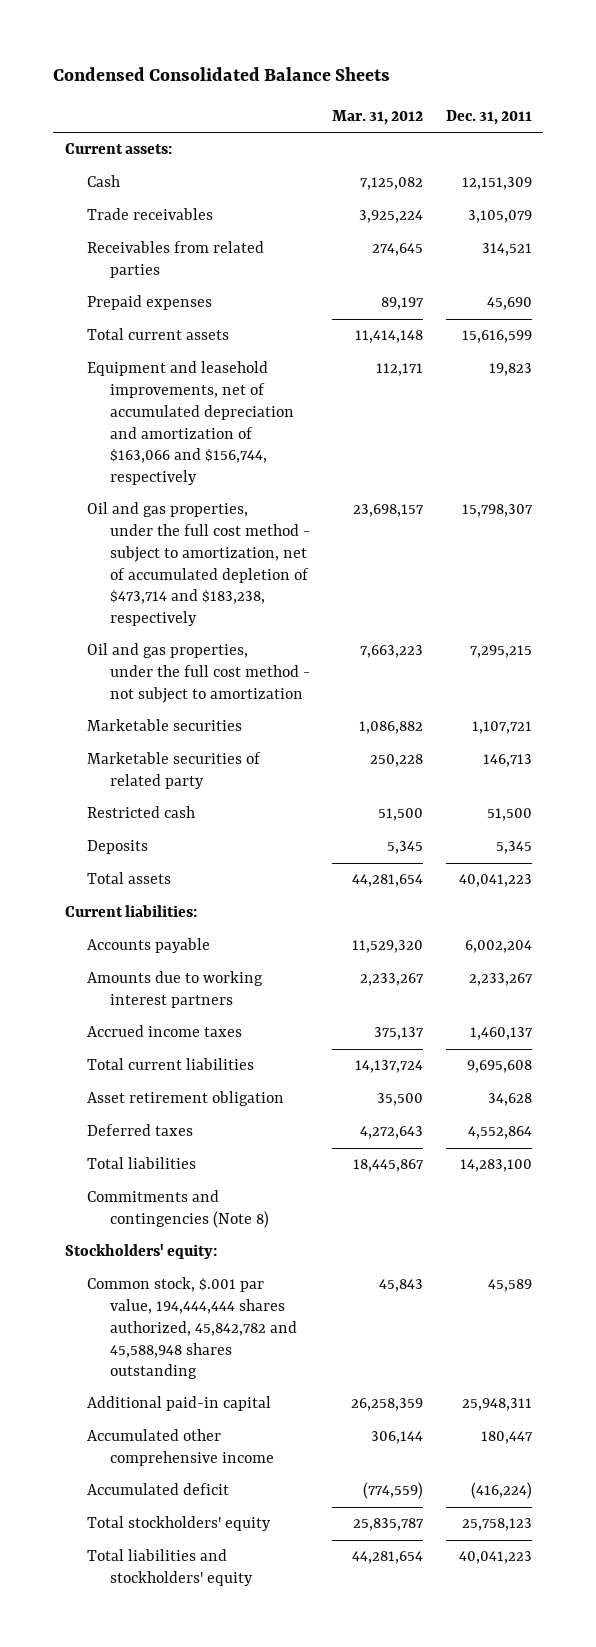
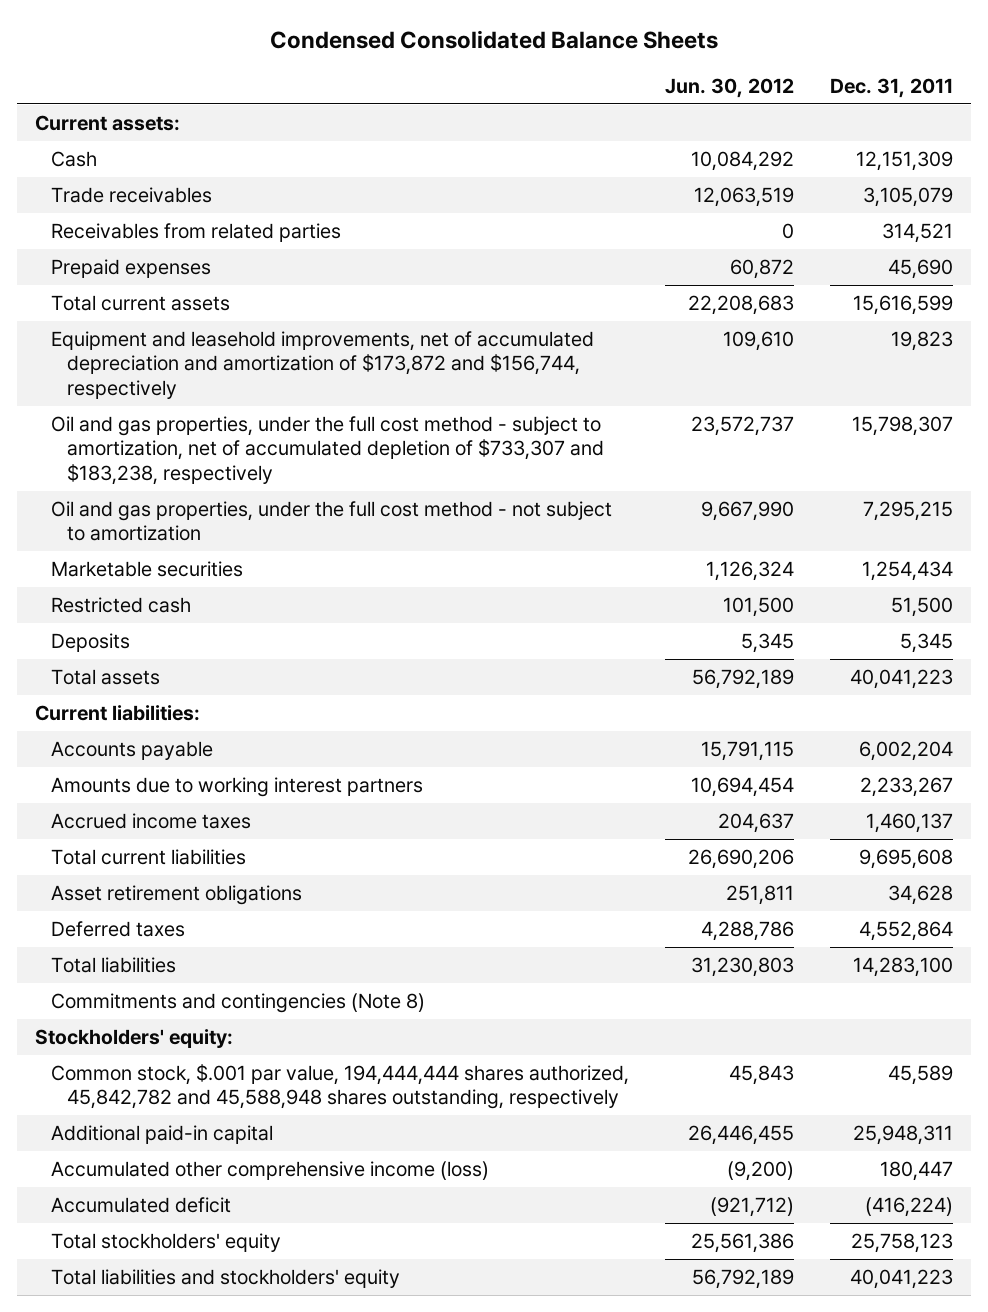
[332,109,424,125] Mar. 31, 2012 -> none
none -> [665,77,795,98] Jun. 30, 2012
[87,361,294,486] Equipment and leasehold improvements, net of accumulated depreciation and amortization of $163,066 and $156,744, respectively -> [51,331,595,399] Equipment and leasehold improvements, net of accumulated depreciation and amortization of $173,872 and $156,744, respectively
[87,502,310,627] Oil and gas properties, under the full cost method - subject to amortization, net of accumulated depletion of $473,714 and $183,238, respectively -> [51,416,605,485] Oil and gas properties, under the full cost method - subject to amortization, net of accumulated depletion of $733,307 and $183,238, respectively
[87,752,262,790] Marketable securities of related party -> none
[471,721,532,735] 1,107,721 -> [862,561,954,582] 1,254,434
[87,1091,285,1107] Asset retirement obligation -> [51,885,303,906] Asset retirement obligations
[87,1277,297,1380] Common stock, $.001 par value, 194,444,444 shares authorized, 45,842,782 and 45,588,948 shares outstanding -> [51,1064,630,1110] Common stock, $.001 par value, 194,444,444 shares authorized, 45,842,782 and 45,588,948 shares outstanding, respectively
[87,1429,274,1467] Accumulated other comprehensive income -> [51,1161,490,1181] Accumulated other comprehensive income (loss)

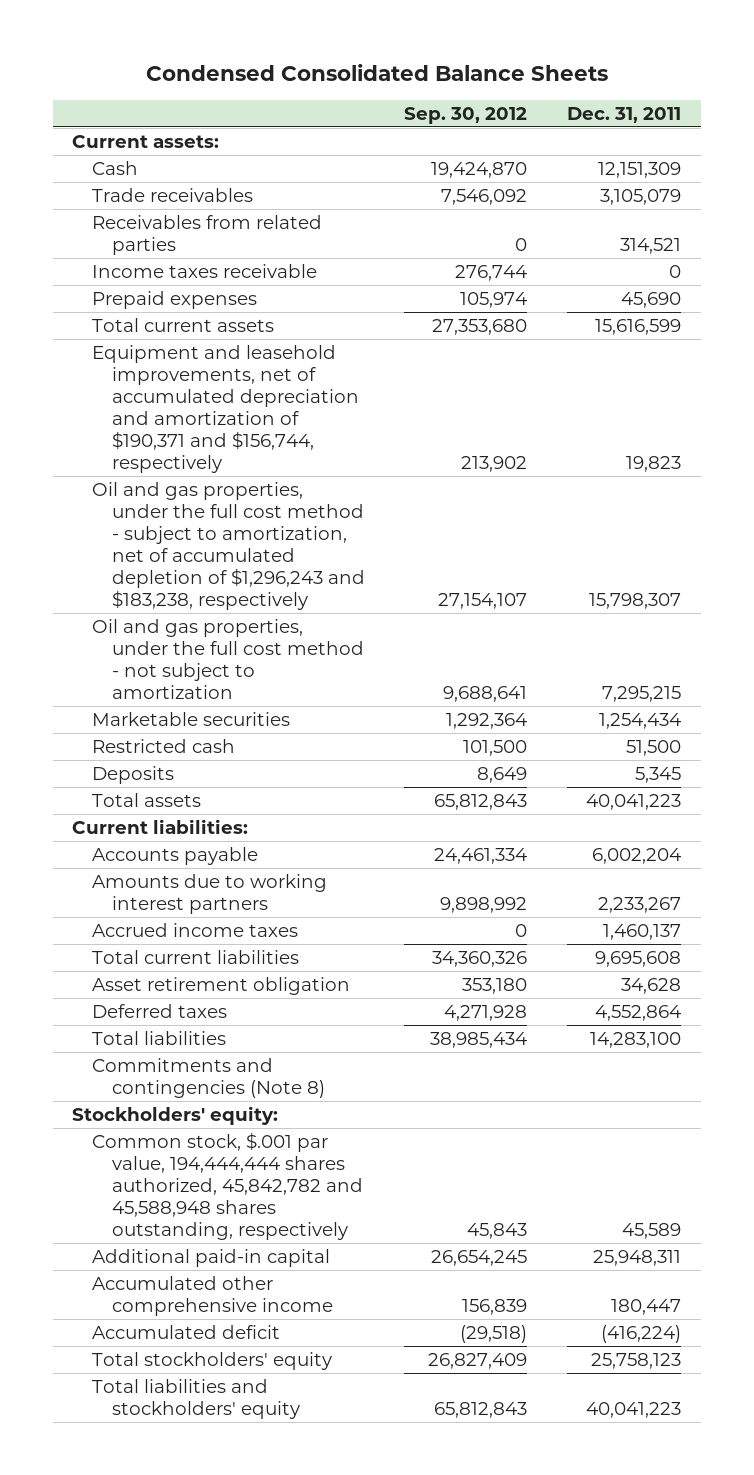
[665,77,795,98] Jun. 30, 2012 -> none
none -> [404,106,528,124] Sep. 30, 2012
none -> [92,263,318,278] Income taxes receivable
[51,331,595,399] Equipment and leasehold improvements, net of accumulated depreciation and amortization of $173,872 and $156,744, respectively -> [92,344,359,474] Equipment and leasehold improvements, net of accumulated depreciation and amortization of $190,371 and $156,744, respectively
[51,416,605,485] Oil and gas properties, under the full cost method - subject to amortization, net of accumulated depletion of $733,307 and $183,238, respectively -> [92,481,365,611] Oil and gas properties, under the full cost method - subject to amortization, net of accumulated depletion of $1,296,243 and $183,238, respectively
[51,885,303,906] Asset retirement obligations -> [92,976,351,995] Asset retirement obligation
[51,1161,490,1181] Accumulated other comprehensive income (loss) -> [92,1275,333,1316] Accumulated other comprehensive income

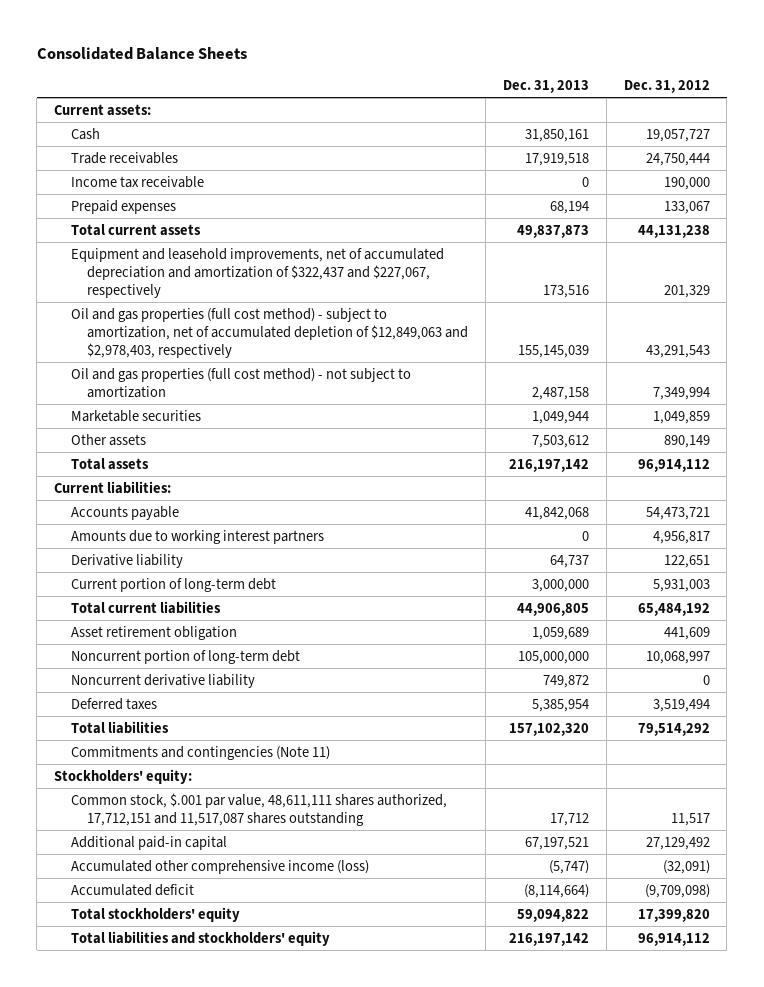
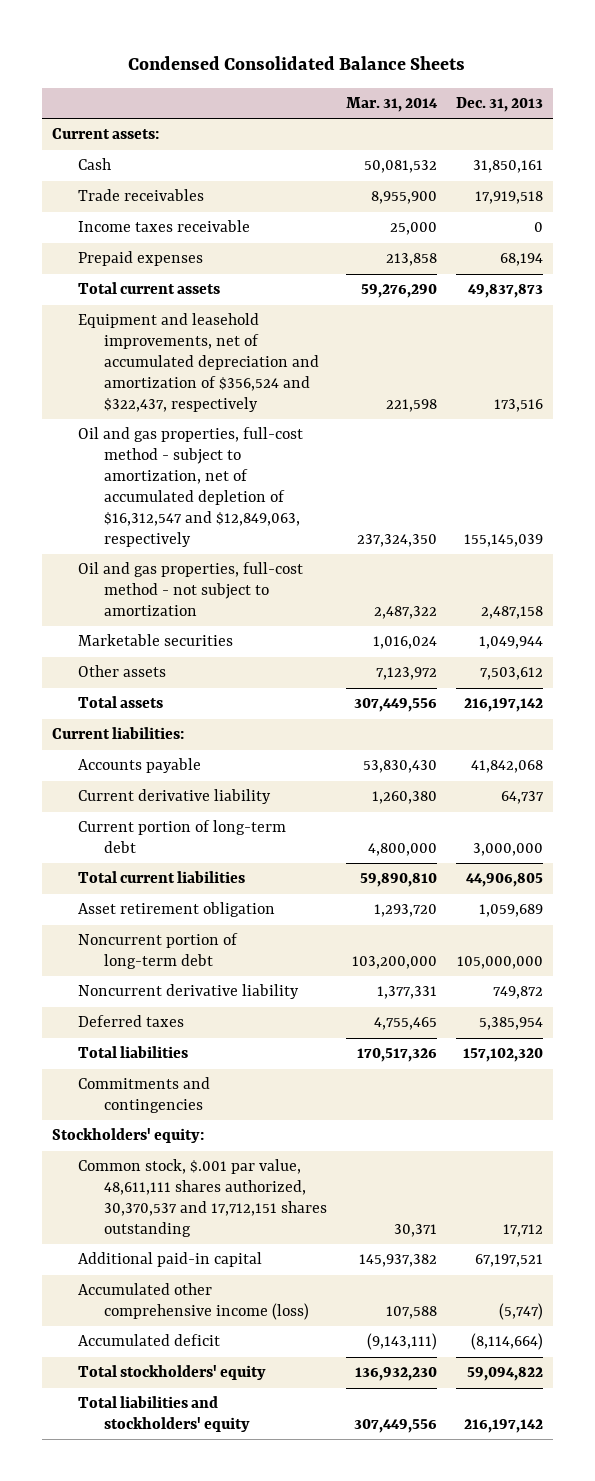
[36,46,247,60] Consolidated Balance Sheets -> [128,55,466,70] Condensed Consolidated Balance Sheets
[623,79,710,93] Dec. 31, 2012 -> none
none -> [346,96,439,112] Mar. 31, 2014
[70,175,204,188] Income tax receivable -> [77,220,250,233] Income taxes receivable
[70,247,444,298] Equipment and leasehold improvements, net of accumulated depreciation and amortization of $322,437 and $227,067, respectively -> [77,313,319,412] Equipment and leasehold improvements, net of accumulated depreciation and amortization of $356,524 and $322,437, respectively
[70,307,469,358] Oil and gas properties (full cost method) - subject to amortization, net of accumulated depletion of $12,849,063 and $2,978,403, respectively -> [77,427,303,547] Oil and gas properties, full-cost method - subject to amortization, net of accumulated depletion of $16,312,547 and $12,849,063, respectively
[70,367,411,398] Oil and gas properties (full cost method) - not subject to amortization -> [77,562,303,617] Oil and gas properties, full-cost method - not subject to amortization
[70,529,324,544] Amounts due to working interest partners -> none
[70,553,183,568] Derivative liability -> [77,789,271,805] Current derivative liability
[70,745,330,760] Commitments and contingencies (Note 11) -> [77,1077,210,1114] Commitments and contingencies
[70,792,447,826] Common stock, $.001 par value, 48,611,111 shares authorized, 17,712,151 and 11,517,087 shares outstanding -> [77,1159,327,1238] Common stock, $.001 par value, 48,611,111 shares authorized, 30,370,537 and 17,712,151 shares outstanding

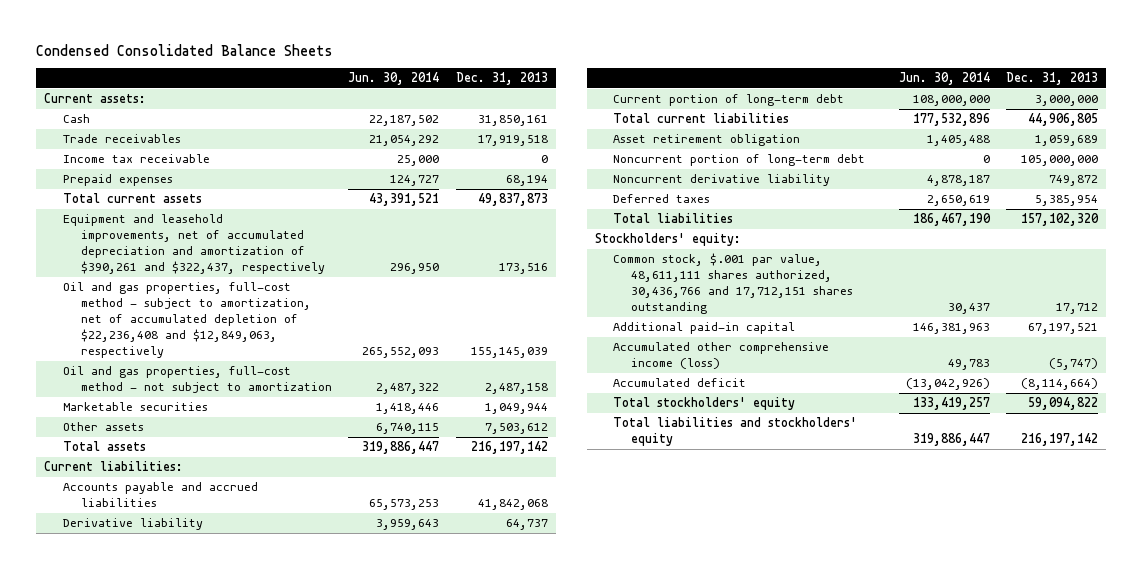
[346,96,439,112] Mar. 31, 2014 -> none
none -> [348,72,440,86] Jun. 30, 2014
[77,220,250,233] Income taxes receivable -> [62,154,210,164] Income tax receivable
[77,313,319,412] Equipment and leasehold improvements, net of accumulated depreciation and amortization of $356,524 and $322,437, respectively -> [62,214,325,275] Equipment and leasehold improvements, net of accumulated depreciation and amortization of $390,261 and $322,437, respectively
[77,427,303,547] Oil and gas properties, full-cost method - subject to amortization, net of accumulated depletion of $16,312,547 and $12,849,063, respectively -> [62,282,311,359] Oil and gas properties, full-cost method - subject to amortization, net of accumulated depletion of $22,236,408 and $12,849,063, respectively
[77,758,201,774] Accounts payable -> [62,482,258,508] Accounts payable and accrued liabilities
[77,789,271,805] Current derivative liability -> [62,518,203,531] Derivative liability
[77,1077,210,1114] Commitments and contingencies -> none
[77,1159,327,1238] Common stock, $.001 par value, 48,611,111 shares authorized, 30,370,537 and 17,712,151 shares outstanding -> [613,253,854,315] Common stock, $.001 par value, 48,611,111 shares authorized, 30,436,766 and 17,712,151 shares outstanding

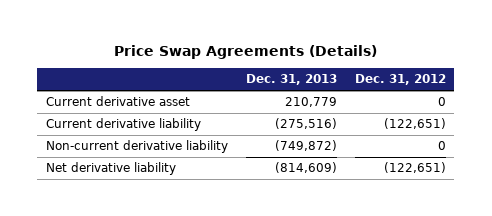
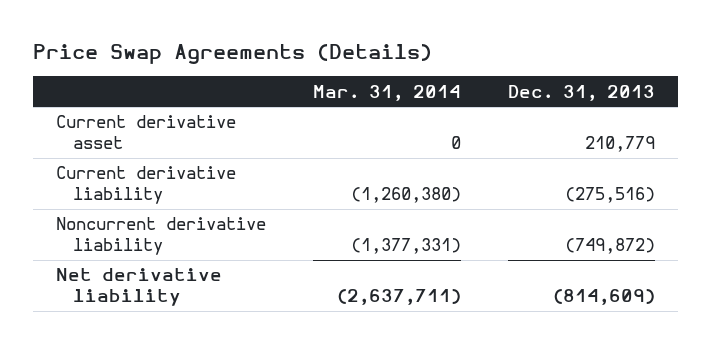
[354,74,446,86] Dec. 31, 2012 -> none
none -> [313,84,462,101] Mar. 31, 2014
[46,140,229,154] Non-current derivative liability -> [56,217,267,256] Noncurrent derivative liability

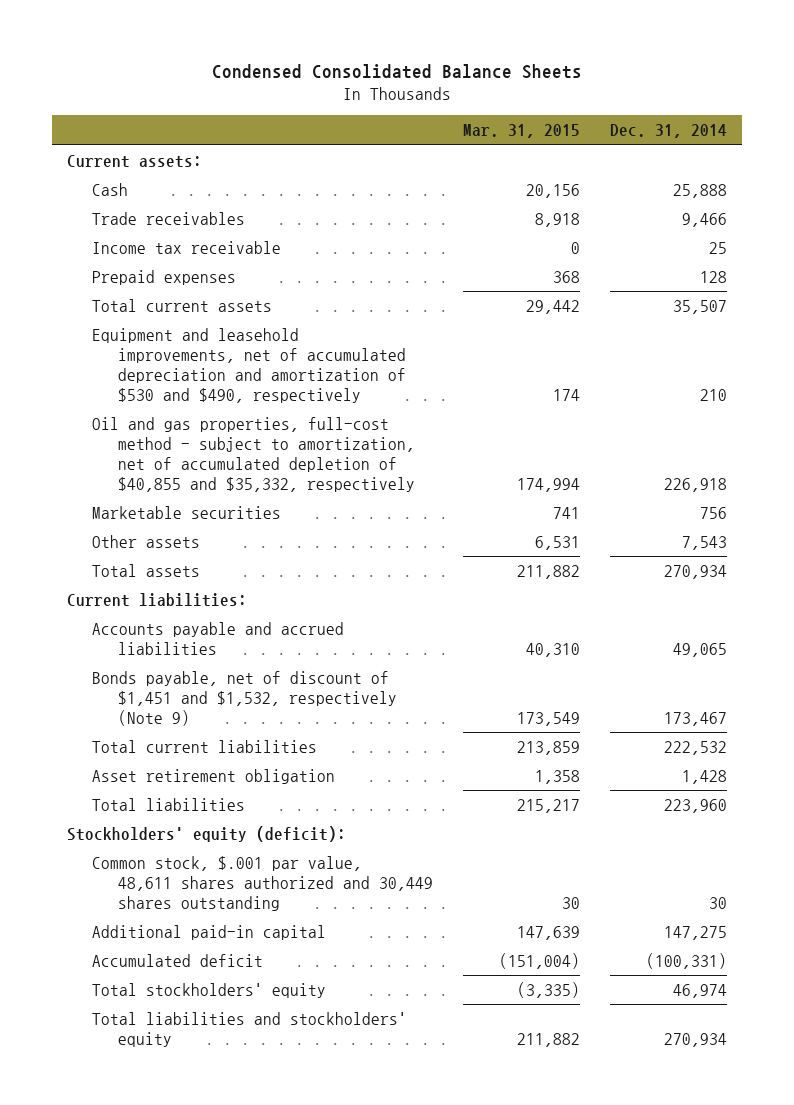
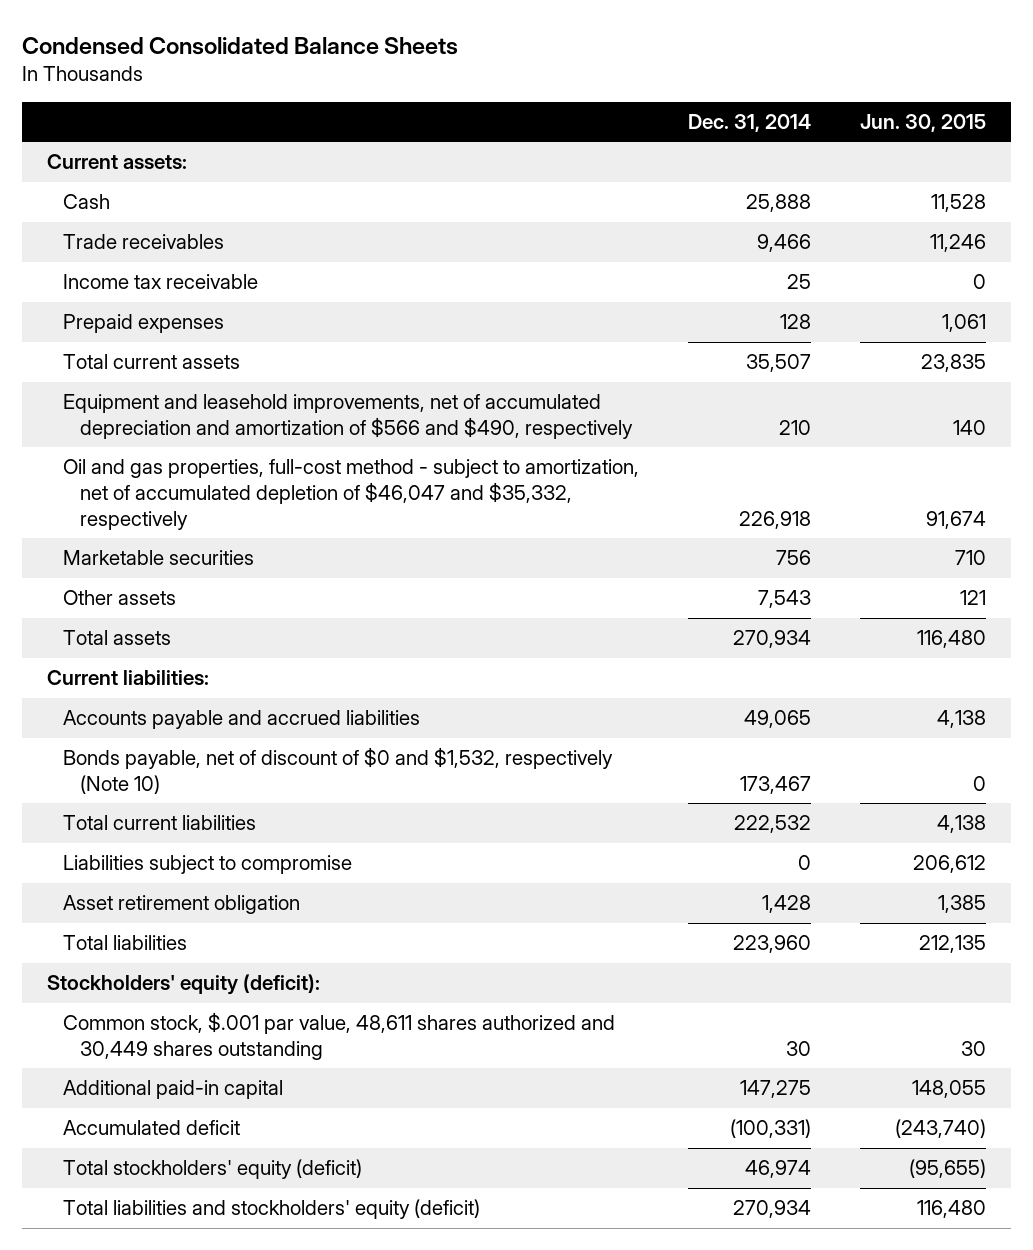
[462,124,580,139] Mar. 31, 2015 -> none
none -> [860,114,987,133] Jun. 30, 2015
[92,327,406,403] Equipment and leasehold improvements, net of accumulated depreciation and amortization of $530 and $490, respectively -> [63,394,634,440] Equipment and leasehold improvements, net of accumulated depreciation and amortization of $566 and $490, respectively
[92,416,415,492] Oil and gas properties, full-cost method - subject to amortization, net of accumulated depletion of $40,855 and $35,332, respectively -> [63,459,640,530] Oil and gas properties, full-cost method - subject to amortization, net of accumulated depletion of $46,047 and $35,332, respectively
[92,670,397,726] Bonds payable, net of discount of $1,451 and $1,532, respectively (Note 9) -> [63,747,614,795] Bonds payable, net of discount of $0 and $1,532, respectively (Note 10)
none -> [63,855,353,875] Liabilities subject to compromise
[92,982,327,998] Total stockholders' equity -> [63,1159,363,1180] Total stockholders' equity (deficit)
[92,1011,408,1047] Total liabilities and stockholders' equity -> [63,1199,481,1220] Total liabilities and stockholders' equity (deficit)

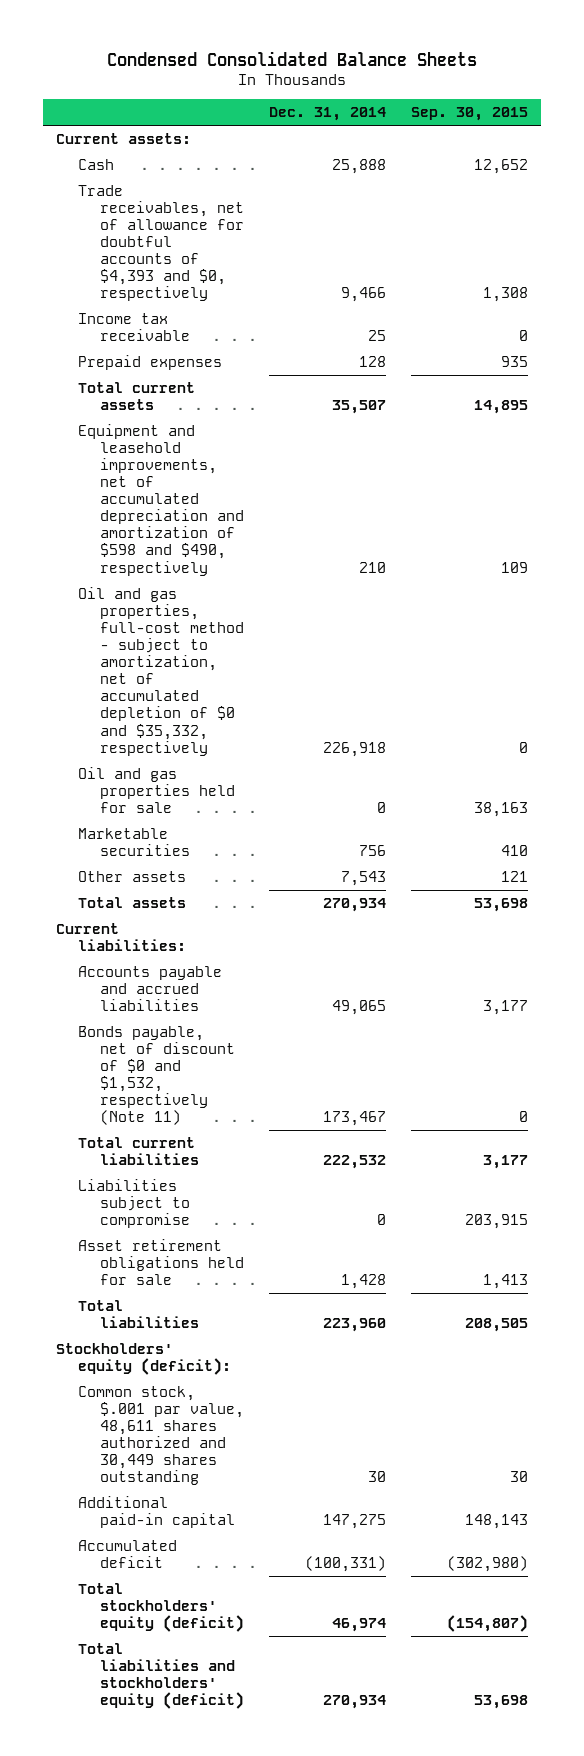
[860,114,987,133] Jun. 30, 2015 -> none
none -> [411,107,529,122] Sep. 30, 2015
[63,234,225,250] Trade receivables -> [77,184,244,302] Trade receivables, net of allowance for doubtful accounts of $4,393 and $0, respectively
[63,394,634,440] Equipment and leasehold improvements, net of accumulated depreciation and amortization of $566 and $490, respectively -> [77,423,244,576] Equipment and leasehold improvements, net of accumulated depreciation and amortization of $598 and $490, respectively
[63,459,640,530] Oil and gas properties, full-cost method - subject to amortization, net of accumulated depletion of $46,047 and $35,332, respectively -> [77,586,244,756] Oil and gas properties, full-cost method - subject to amortization, net of accumulated depletion of $0 and $35,332, respectively
none -> [77,766,235,814] Oil and gas properties held for sale
[63,747,614,795] Bonds payable, net of discount of $0 and $1,532, respectively (Note 10) -> [77,1025,235,1126] Bonds payable, net of discount of $0 and $1,532, respectively (Note 11)
[63,895,301,915] Asset retirement obligation -> [77,1238,244,1286] Asset retirement obligations held for sale

